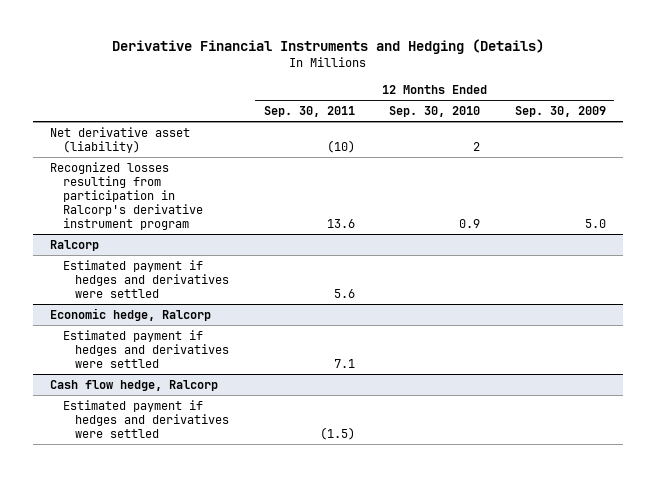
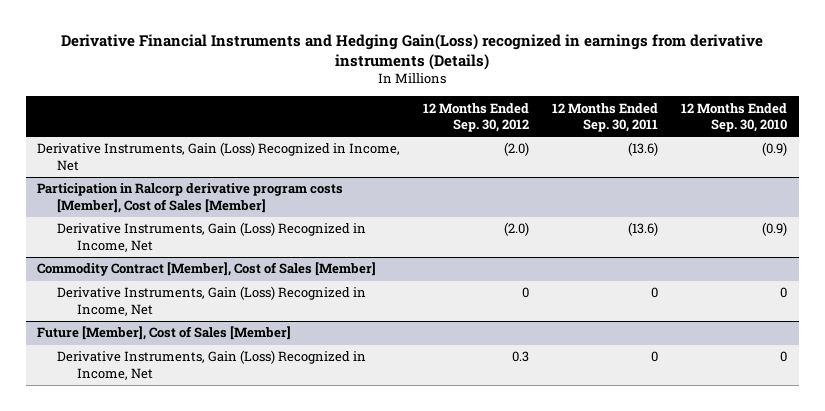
[111,39,544,55] Derivative Financial Instruments and Hedging (Details) -> [61,34,764,71] Derivative Financial Instruments and Hedging Gain(Loss) recognized in earnings from derivative instruments (Details)
[514,106,606,118] Sep. 30, 2009 -> none
none -> [423,102,530,133] 12 Months Ended Sep. 30, 2012
[49,126,190,153] Net derivative asset (liability) -> none
[49,239,99,251] Ralcorp -> none
[62,259,230,299] Estimated payment if hedges and derivatives were settled -> none
[49,307,211,321] Economic hedge, Ralcorp -> none
[62,329,230,369] Estimated payment if hedges and derivatives were settled -> none
[49,379,218,391] Cash flow hedge, Ralcorp -> none
[62,399,230,439] Estimated payment if hedges and derivatives were settled -> none
[49,161,203,231] Recognized losses resulting from participation in Ralcorp's derivative instrument program -> [37,142,401,171] Derivative Instruments, Gain (Loss) Recognized in Income, Net
[326,219,355,229] 13.6 -> [628,142,659,157] (13.6)
[459,219,481,229] 0.9 -> [762,142,788,157] (0.9)
none -> [37,183,344,213] Participation in Ralcorp derivative program costs [Member], Cost of Sales [Member]
none -> [57,222,367,252] Derivative Instruments, Gain (Loss) Recognized in Income, Net
none -> [37,262,377,277] Commodity Contract [Member], Cost of Sales [Member]
none -> [57,286,367,316] Derivative Instruments, Gain (Loss) Recognized in Income, Net
none -> [37,326,292,341] Future [Member], Cost of Sales [Member]
none -> [57,350,367,380] Derivative Instruments, Gain (Loss) Recognized in Income, Net

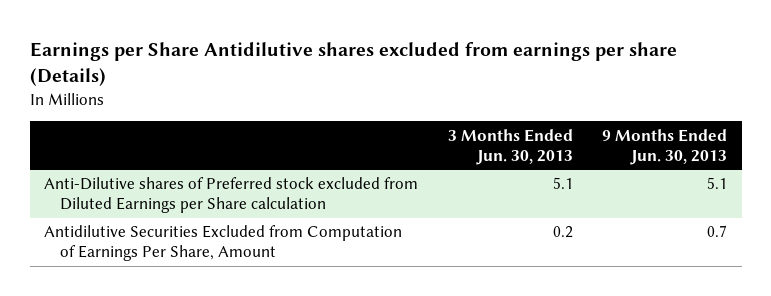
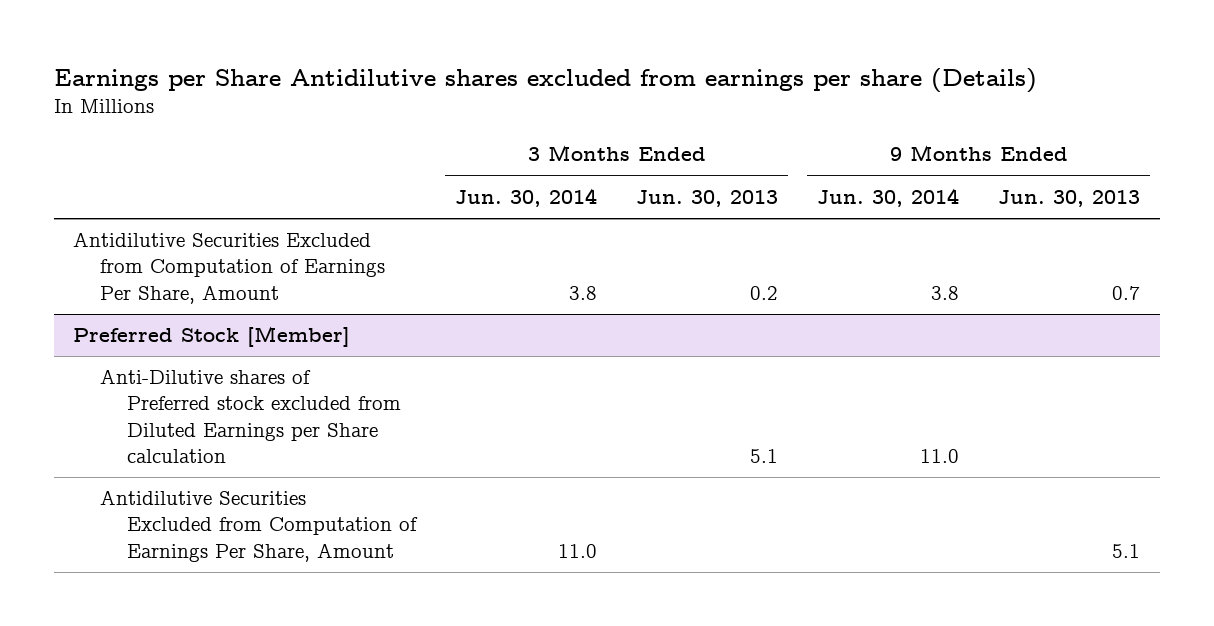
none -> [455,187,598,207] Jun. 30, 2014
none -> [817,187,960,207] Jun. 30, 2014
[44,177,419,214] Anti-Dilutive shares of Preferred stock excluded from Diluted Earnings per Share calculation -> none
none -> [73,326,351,348] Preferred Stock [Member]
none -> [100,369,402,463] Anti-Dilutive shares of Preferred stock excluded from Diluted Earnings per Share calculation
none -> [100,490,419,562] Antidilutive Securities Excluded from Computation of Earnings Per Share, Amount

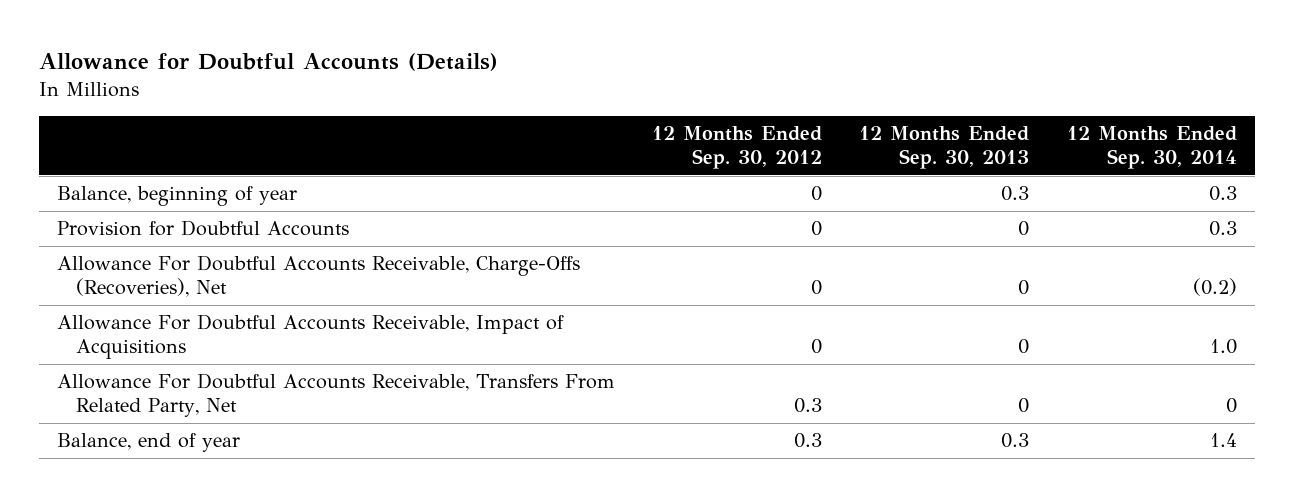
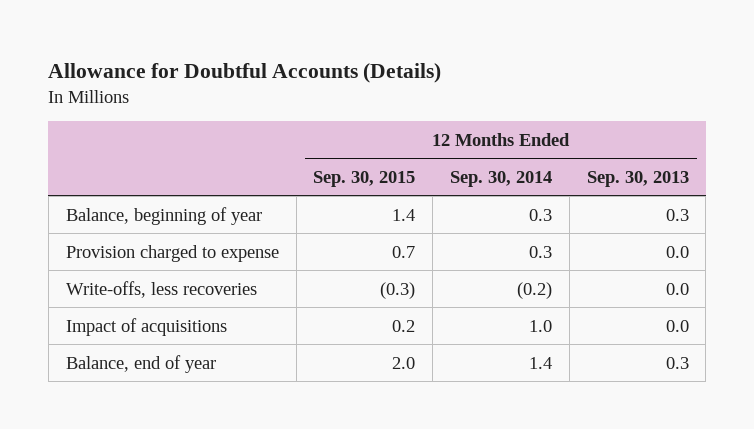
[652,126,823,169] 12 Months Ended Sep. 30, 2012 -> none
none -> [313,170,416,187] Sep. 30, 2015
[57,220,350,237] Provision for Doubtful Accounts -> none
[57,255,581,298] Allowance For Doubtful Accounts Receivable, Charge-Offs (Recoveries), Net -> none
[57,373,616,418] Allowance For Doubtful Accounts Receivable, Transfers From Related Party, Net -> none
none -> [65,244,279,262] Provision charged to expense
none -> [65,280,257,298] Write-offs, less recoveries
[57,314,565,360] Allowance For Doubtful Accounts Receivable, Impact of Acquisitions -> [65,317,227,336] Impact of acquisitions
[1018,339,1030,355] 0 -> [665,319,689,332] 0.0

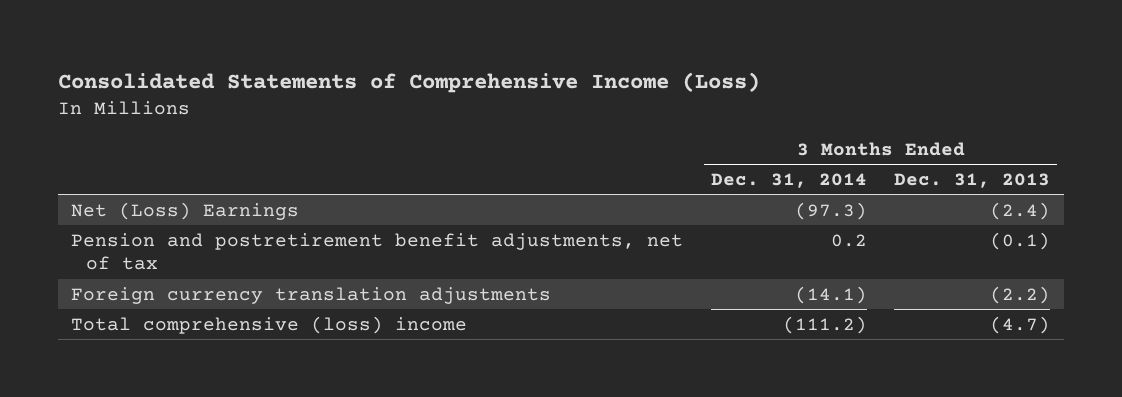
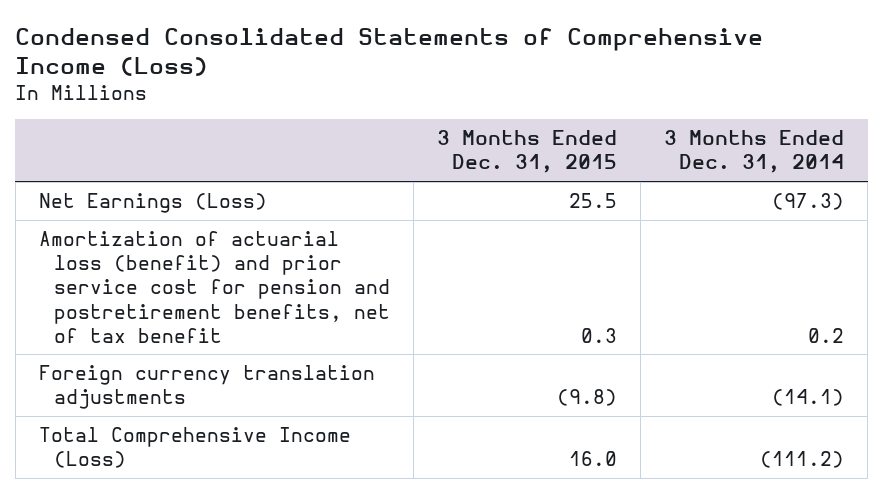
[57,72,760,94] Consolidated Statements of Comprehensive Income (Loss) -> [15,27,764,77] Condensed Consolidated Statements of Comprehensive Income (Loss)
[894,172,1051,188] Dec. 31, 2013 -> none
none -> [437,130,618,174] 3 Months Ended Dec. 31, 2015
[71,201,300,220] Net (Loss) Earnings -> [38,193,267,214] Net Earnings (Loss)
[71,232,684,271] Pension and postretirement benefit adjustments, net of tax -> [38,231,390,343] Amortization of actuarial loss (benefit) and prior service cost for pension and postretirement benefits, net of tax benefit
[71,315,468,334] Total comprehensive (loss) income -> [38,427,351,469] Total Comprehensive Income (Loss)

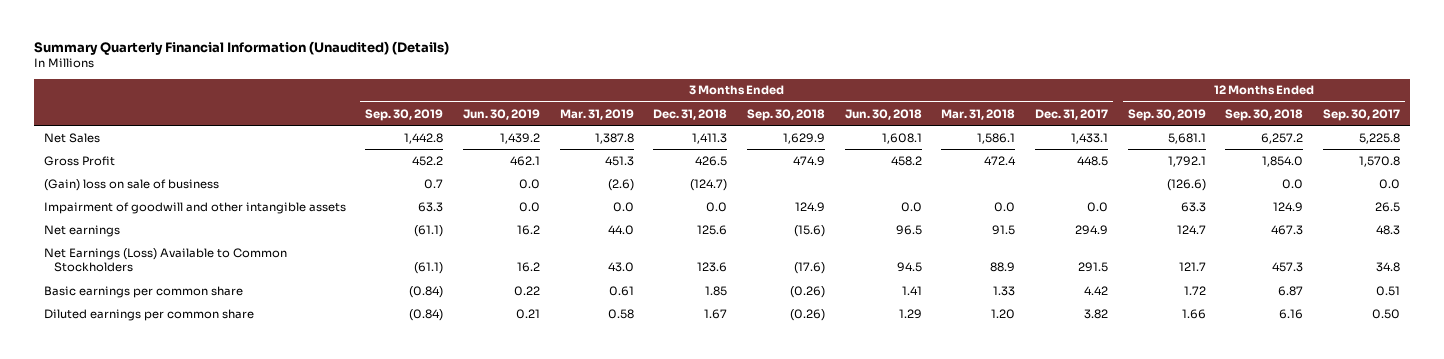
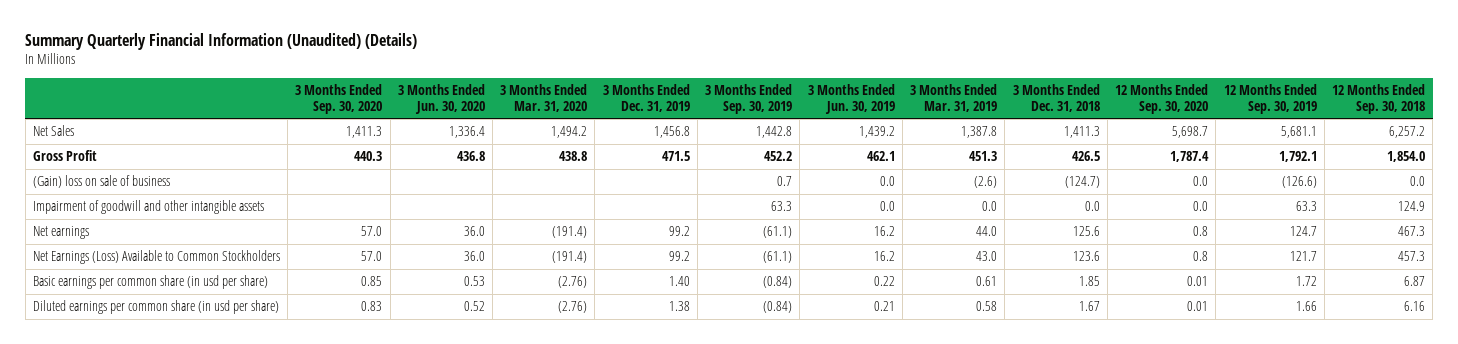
[747,108,826,121] Sep. 30, 2018 -> none
[844,108,922,120] Jun. 30, 2018 -> none
[941,108,1016,120] Mar. 31, 2018 -> none
[1035,108,1109,120] Dec. 31, 2017 -> none
[1323,108,1401,121] Sep. 30, 2017 -> none
none -> [295,83,383,114] 3 Months Ended Sep. 30, 2020
none -> [397,83,485,114] 3 Months Ended Jun. 30, 2020
none -> [500,83,588,112] 3 Months Ended Mar. 31, 2020
none -> [602,83,690,112] 3 Months Ended Dec. 31, 2019
none -> [1115,83,1209,114] 12 Months Ended Sep. 30, 2020
[43,285,243,298] Basic earnings per common share -> [32,275,268,290] Basic earnings per common share (in usd per share)
[43,308,254,321] Diluted earnings per common share -> [32,300,279,315] Diluted earnings per common share (in usd per share)

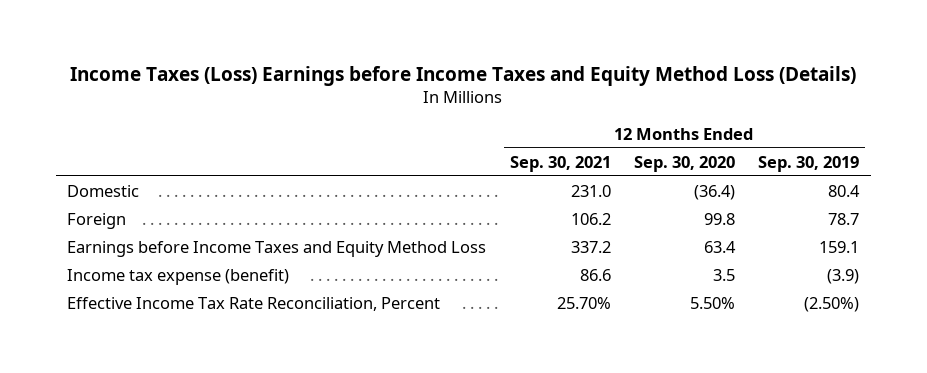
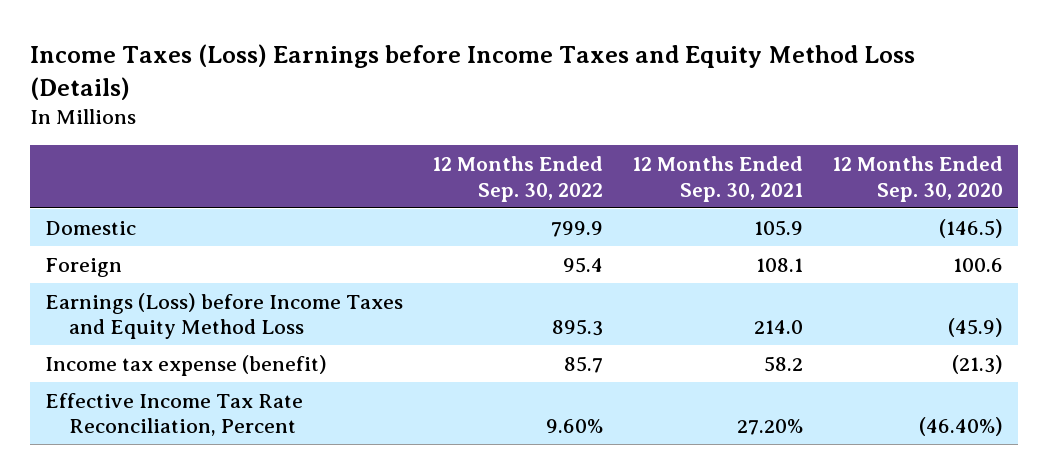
[758,155,860,172] Sep. 30, 2019 -> none
none -> [431,156,603,202] 12 Months Ended Sep. 30, 2022
[570,184,611,197] 231.0 -> [753,219,803,236] 105.9
[693,184,735,200] (36.4) -> [939,218,1004,238] (146.5)
[570,212,611,225] 106.2 -> [755,257,803,272] 108.1
[703,212,735,225] 99.8 -> [953,257,1004,272] 100.6
[67,240,487,257] Earnings before Income Taxes and Equity Method Loss -> [44,292,403,340] Earnings (Loss) before Income Taxes and Equity Method Loss
[570,240,611,253] 337.2 -> [753,320,803,335] 214.0
[703,240,736,253] 63.4 -> [948,318,1004,338] (45.9)
[579,268,611,281] 86.6 -> [763,355,803,372] 58.2
[712,268,735,281] 3.5 -> [952,354,1004,374] (21.3)
[556,296,611,309] 25.70% -> [736,419,803,436] 27.20%
[689,296,735,309] 5.50% -> [919,417,1004,437] (46.40%)

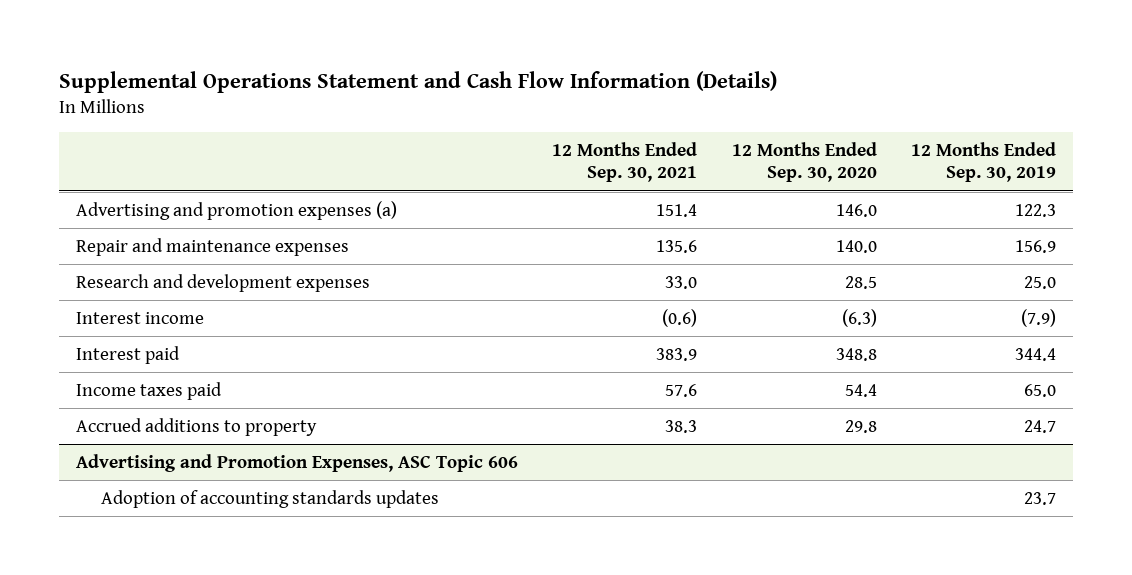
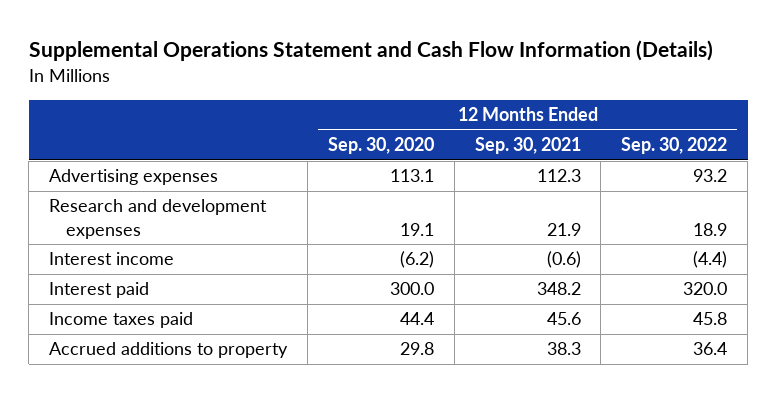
[911,141,1057,183] 12 Months Ended Sep. 30, 2019 -> none
none -> [621,137,728,155] Sep. 30, 2022
[76,237,350,256] Repair and maintenance expenses -> none
[76,200,398,220] Advertising and promotion expenses (a) -> [49,169,219,186] Advertising expenses
[656,203,698,217] 151.4 -> [536,169,581,183] 112.3
[835,203,877,217] 146.0 -> [389,169,434,183] 113.1
[665,275,698,289] 33.0 -> [546,222,581,236] 21.9
[844,275,877,289] 28.5 -> [399,222,434,236] 19.1
[841,308,877,327] (6.3) -> [399,251,434,269] (6.2)
[656,347,698,361] 383.9 -> [536,282,581,296] 348.2
[835,347,877,361] 348.8 -> [389,282,434,296] 300.0
[665,383,698,397] 57.6 -> [546,312,581,326] 45.6
[844,383,877,397] 54.4 -> [399,312,434,326] 44.4
[76,453,519,472] Advertising and Promotion Expenses, ASC Topic 606 -> none
[101,489,440,508] Adoption of accounting standards updates -> none

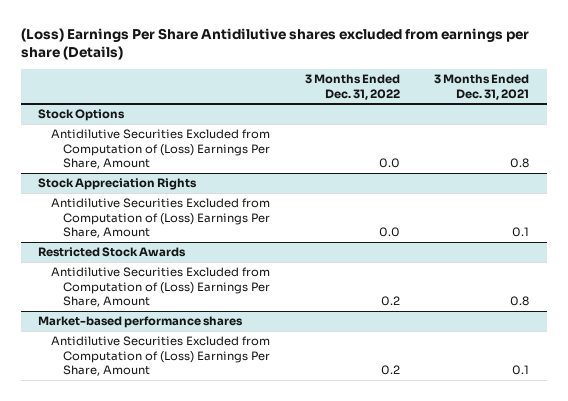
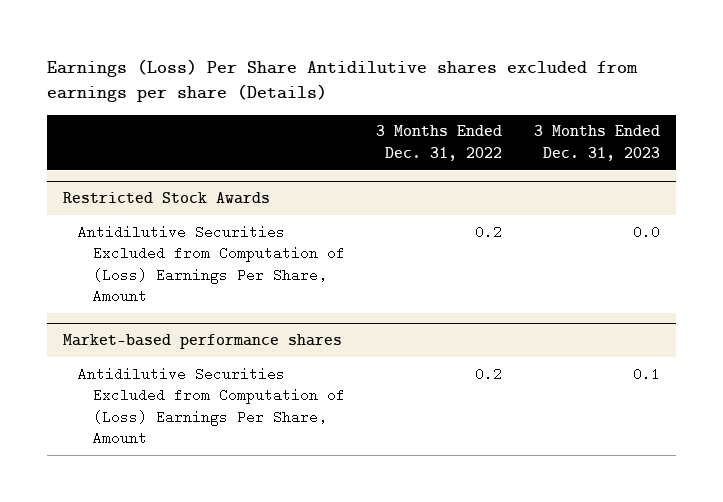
[21,28,530,61] (Loss) Earnings Per Share Antidilutive shares excluded from earnings per share (Details) -> [46,58,638,103] Earnings (Loss) Per Share Antidilutive shares excluded from earnings per share (Details)
[434,74,530,100] 3 Months Ended Dec. 31, 2021 -> none
none -> [534,125,661,161] 3 Months Ended Dec. 31, 2023
[38,109,126,122] Stock Options -> none
[50,129,271,170] Antidilutive Securities Excluded from Computation of (Loss) Earnings Per Share, Amount -> none
[38,178,198,191] Stock Appreciation Rights -> none
[50,198,271,239] Antidilutive Securities Excluded from Computation of (Loss) Earnings Per Share, Amount -> none

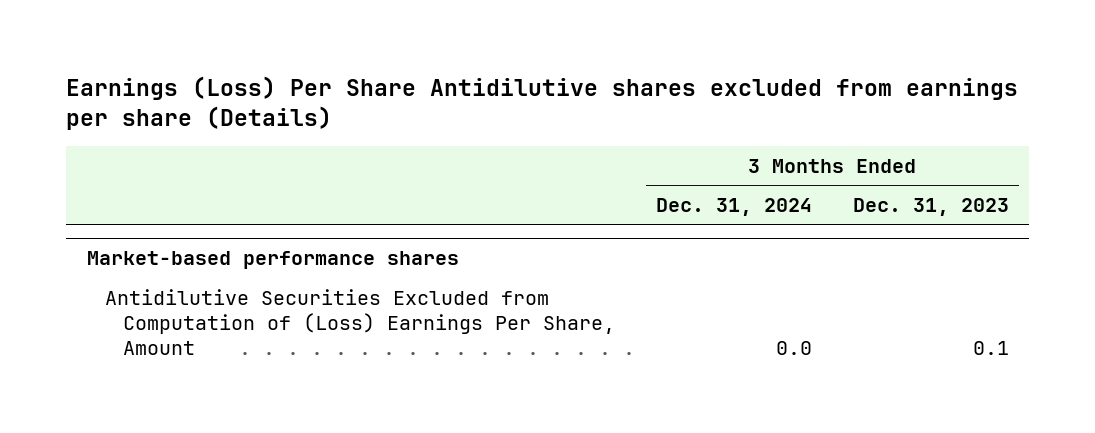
[376,125,503,161] 3 Months Ended Dec. 31, 2022 -> none
none -> [655,197,812,216] Dec. 31, 2024
[62,192,270,205] Restricted Stock Awards -> none
[77,224,345,304] Antidilutive Securities Excluded from Computation of (Loss) Earnings Per Share, Amount -> none

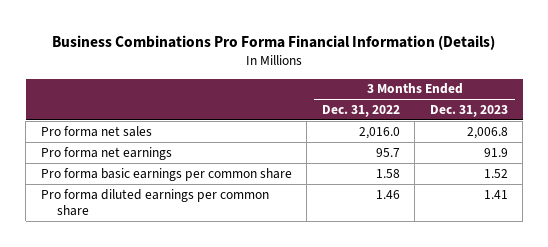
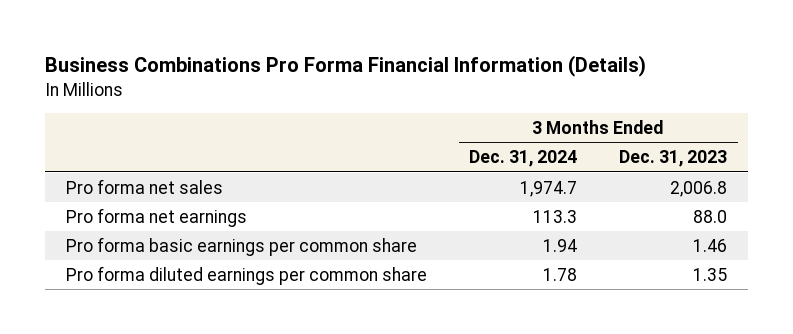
[321,105,400,118] Dec. 31, 2022 -> none
none -> [469,150,578,168] Dec. 31, 2024
[483,147,508,157] 91.9 -> [693,209,728,223] 88.0
[483,168,508,178] 1.52 -> [693,238,728,252] 1.46
[483,189,508,199] 1.41 -> [693,267,728,281] 1.35

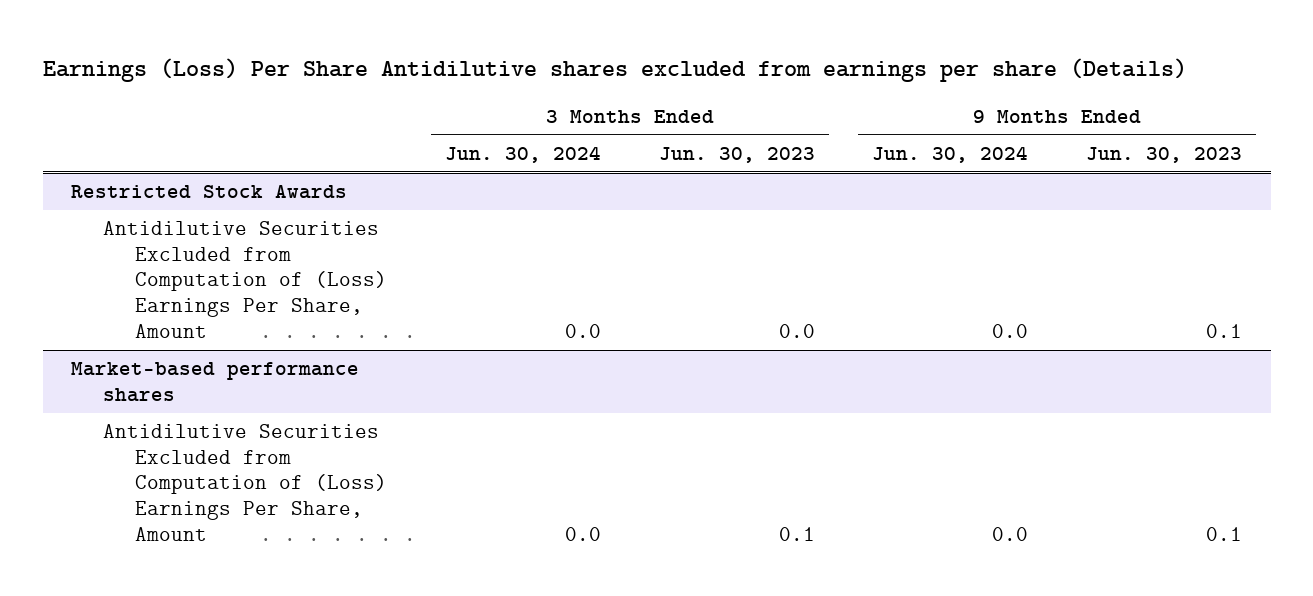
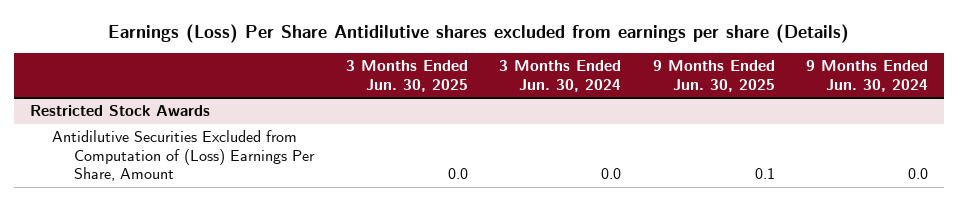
[658,146,815,163] Jun. 30, 2023 -> none
[1085,146,1242,163] Jun. 30, 2023 -> none
none -> [345,60,468,92] 3 Months Ended Jun. 30, 2025
none -> [652,60,775,92] 9 Months Ended Jun. 30, 2025
[71,362,360,402] Market-based performance shares -> none
[103,424,388,541] Antidilutive Securities Excluded from Computation of (Loss) Earnings Per Share, Amount -> none

